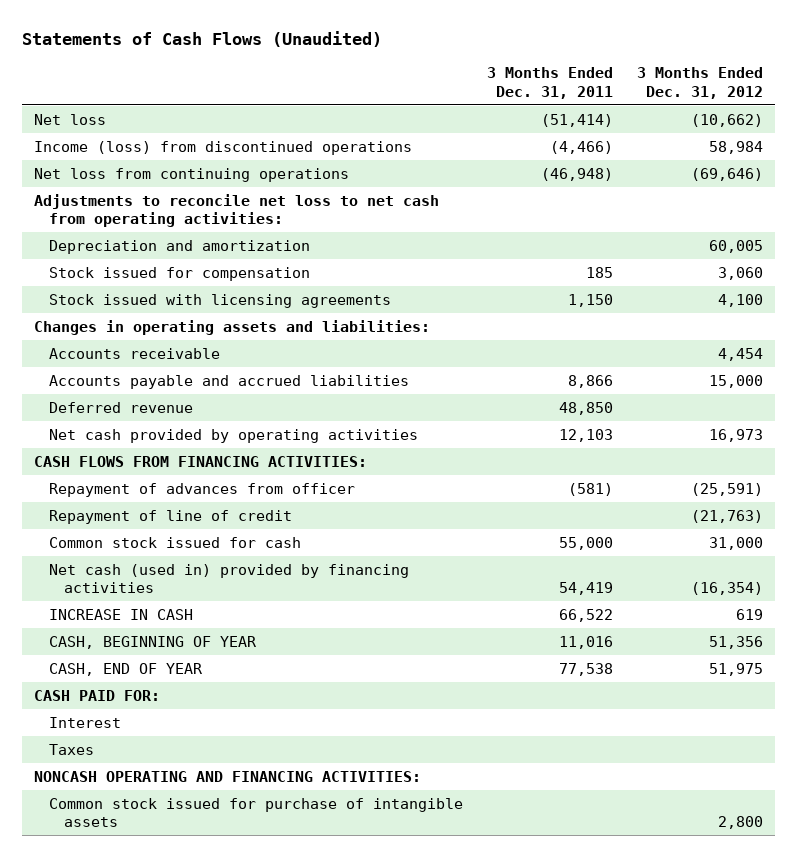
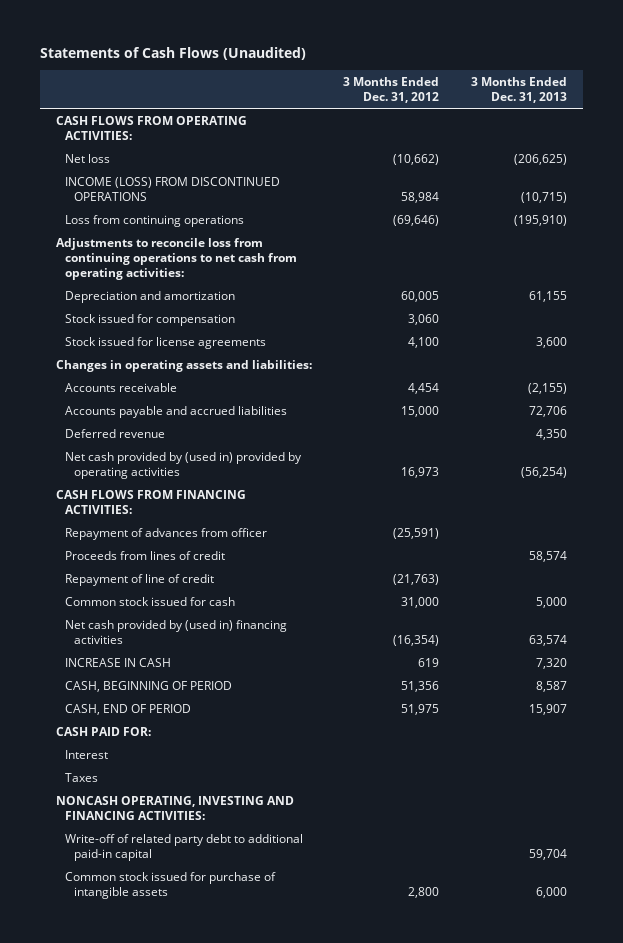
[486,67,613,99] 3 Months Ended Dec. 31, 2011 -> none
none -> [471,76,568,103] 3 Months Ended Dec. 31, 2013
none -> [55,115,247,140] CASH FLOWS FROM OPERATING ACTIVITIES:
[33,140,412,155] Income (loss) from discontinued operations -> [64,176,280,201] INCOME (LOSS) FROM DISCONTINUED OPERATIONS
[33,167,349,182] Net loss from continuing operations -> [64,214,244,227] Loss from continuing operations
[33,193,439,228] Adjustments to reconcile net loss to net cash from operating activities: -> [55,237,297,280] Adjustments to reconcile loss from continuing operations to net cash from operating activities:
[48,293,391,308] Stock issued with licensing agreements -> [64,336,266,349] Stock issued for license agreements
[48,428,418,443] Net cash provided by operating activities -> [64,451,302,479] Net cash provided by (used in) provided by operating activities
none -> [64,550,225,560] Proceeds from lines of credit
[48,563,409,594] Net cash (used in) provided by financing activities -> [64,619,287,644] Net cash provided by (used in) financing activities
[48,635,257,649] CASH, BEGINNING OF YEAR -> [64,680,232,692] CASH, BEGINNING OF PERIOD
[48,662,203,676] CASH, END OF YEAR -> [64,703,191,715] CASH, END OF PERIOD
[33,770,421,782] NONCASH OPERATING AND FINANCING ACTIVITIES: -> [55,795,294,820] NONCASH OPERATING, INVESTING AND FINANCING ACTIVITIES:
none -> [64,833,303,861] Write-off of related party debt to additional paid-in capital

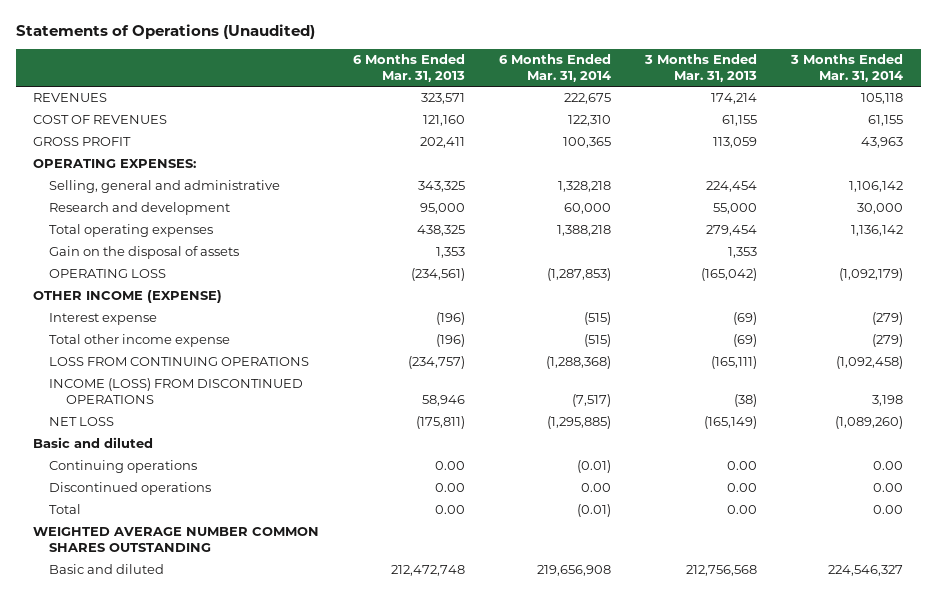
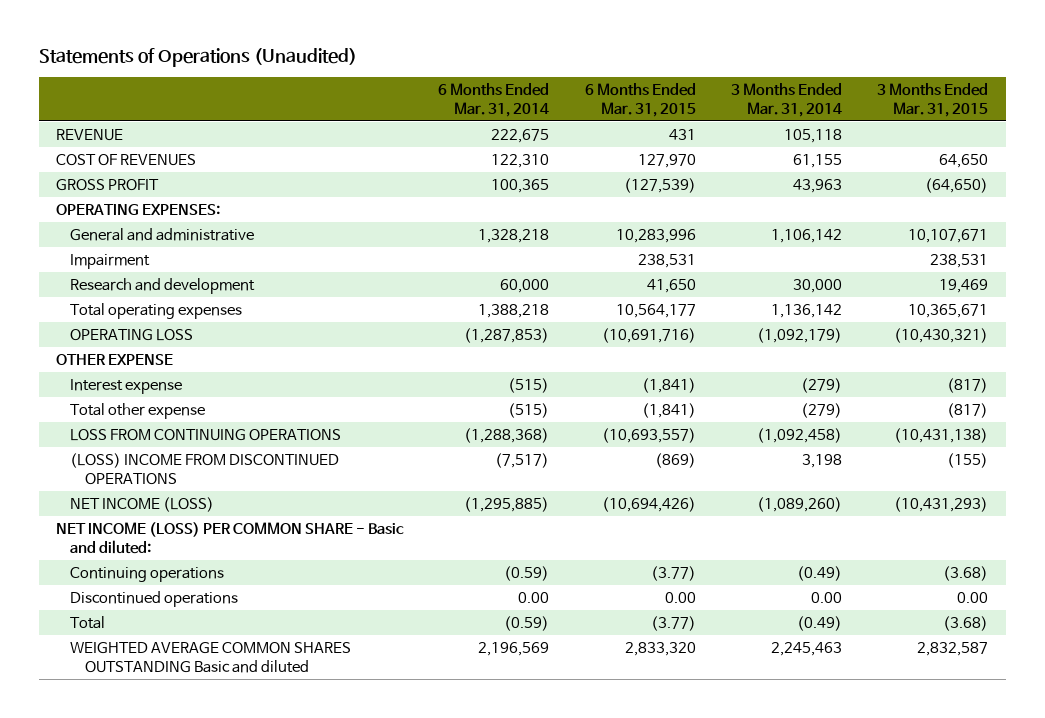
[353,54,466,82] 6 Months Ended Mar. 31, 2013 -> none
[644,54,758,82] 3 Months Ended Mar. 31, 2013 -> none
none -> [584,82,696,117] 6 Months Ended Mar. 31, 2015
none -> [877,82,989,117] 3 Months Ended Mar. 31, 2015
[32,93,107,103] REVENUES -> [56,128,124,141] REVENUE
[49,180,281,194] Selling, general and administrative -> [70,227,255,241] General and administrative
none -> [70,253,151,269] Impairment
[49,246,240,260] Gain on the disposal of assets -> none
[32,290,222,304] OTHER INCOME (EXPENSE) -> [56,353,174,365] OTHER EXPENSE
[49,334,231,348] Total other income expense -> [70,402,206,419] Total other expense
[49,378,304,405] INCOME (LOSS) FROM DISCONTINUED OPERATIONS -> [70,452,340,485] (LOSS) INCOME FROM DISCONTINUED OPERATIONS
[49,417,115,427] NET LOSS -> [70,496,215,512] NET INCOME (LOSS)
[32,437,153,449] Basic and diluted -> [56,521,405,554] NET INCOME (LOSS) PER COMMON SHARE - Basic and diluted:
[577,460,612,474] (0.01) -> [504,565,550,581] (0.59)
[873,461,904,471] 0.00 -> [797,565,843,581] (0.49)
[32,527,319,553] WEIGHTED AVERAGE NUMBER COMMON SHARES OUTSTANDING -> none
[577,504,612,518] (0.01) -> [504,615,550,631] (0.59)
[873,505,904,515] 0.00 -> [797,615,843,631] (0.49)
[49,564,165,575] Basic and diluted -> [70,641,352,673] WEIGHTED AVERAGE COMMON SHARES OUTSTANDING Basic and diluted
[537,565,612,577] 219,656,908 -> [478,641,550,656] 2,196,569
[828,565,904,577] 224,546,327 -> [771,641,843,656] 2,245,463

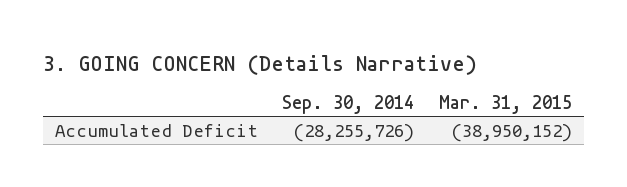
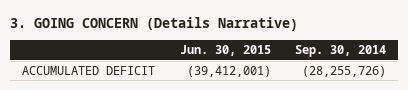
[439,95,573,115] Mar. 31, 2015 -> none
none -> [179,45,271,57] Jun. 30, 2015
[54,123,258,137] Accumulated Deficit -> [22,65,156,75] ACCUMULATED DEFICIT

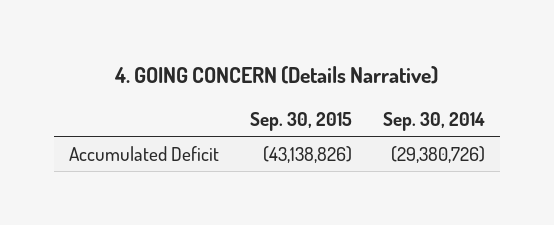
[9,17,298,32] 3. GOING CONCERN (Details Narrative) -> [114,66,439,85] 4. GOING CONCERN (Details Narrative)
[179,45,271,57] Jun. 30, 2015 -> none
none -> [250,112,353,132] Sep. 30, 2015
[22,65,156,75] ACCUMULATED DEFICIT -> [69,146,220,162] Accumulated Deficit
[301,65,386,77] (28,255,726) -> [390,146,485,164] (29,380,726)

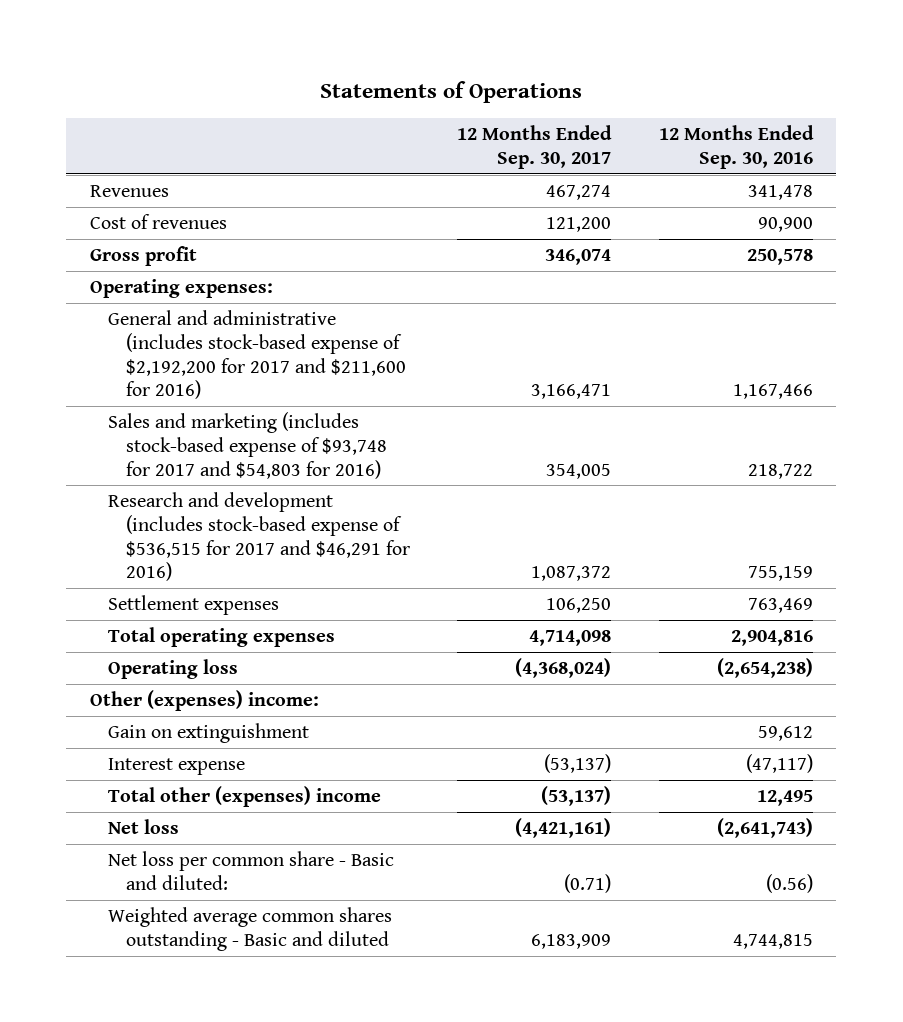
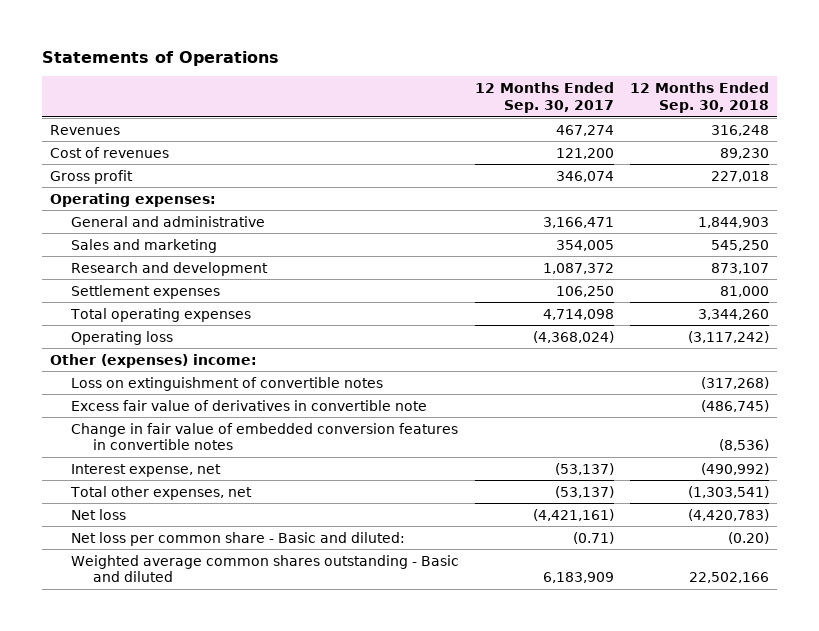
[658,125,814,169] 12 Months Ended Sep. 30, 2016 -> none
none -> [629,81,769,113] 12 Months Ended Sep. 30, 2018
[108,310,407,400] General and administrative (includes stock-based expense of $2,192,200 for 2017 and $211,600 for 2016) -> [71,215,266,227] General and administrative
[108,412,388,479] Sales and marketing (includes stock-based expense of $93,748 for 2017 and $54,803 for 2016) -> [71,238,218,253] Sales and marketing
[108,492,411,582] Research and development (includes stock-based expense of $536,515 for 2017 and $46,291 for 2016) -> [71,261,269,276] Research and development
[108,723,310,744] Gain on extinguishment -> [71,376,384,391] Loss on extinguishment of convertible notes
none -> [71,399,428,411] Excess fair value of derivatives in convertible note
none -> [71,422,459,451] Change in fair value of embedded conversion features in convertible notes
[108,758,246,776] Interest expense -> [71,463,222,477] Interest expense, net
[108,786,382,808] Total other (expenses) income -> [70,485,253,500] Total other expenses, net

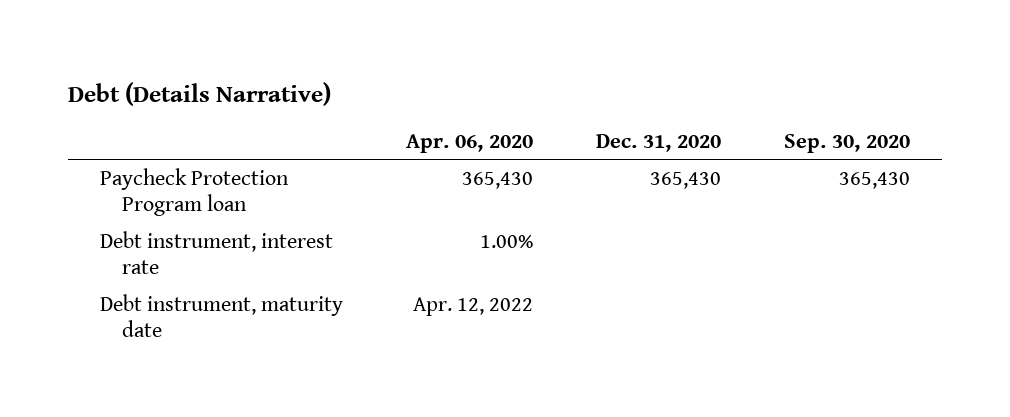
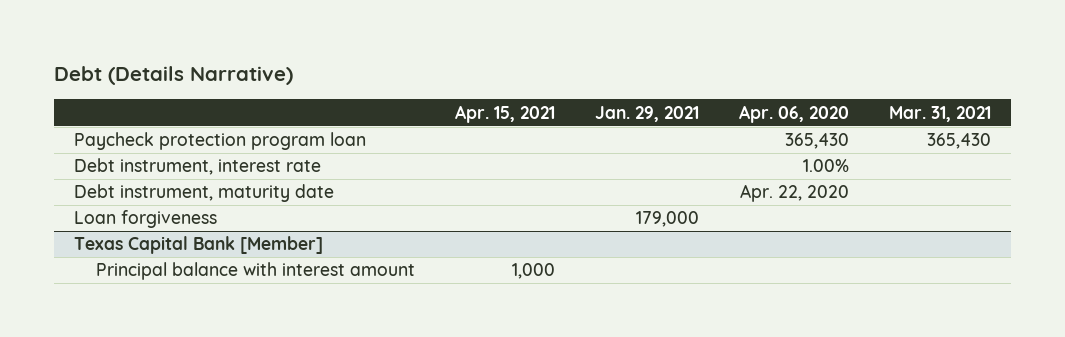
[596,134,722,153] Dec. 31, 2020 -> none
[784,134,911,154] Sep. 30, 2020 -> none
none -> [455,104,556,123] Apr. 15, 2021
none -> [595,105,700,122] Jan. 29, 2021
none -> [889,105,992,122] Mar. 31, 2021
[99,167,289,217] Paycheck Protection Program loan -> [74,132,367,151] Paycheck protection program loan
[413,296,534,316] Apr. 12, 2022 -> [740,184,850,203] Apr. 22, 2020
none -> [74,210,218,229] Loan forgiveness
none -> [74,236,324,255] Texas Capital Bank [Member]
none -> [95,262,415,281] Principal balance with interest amount

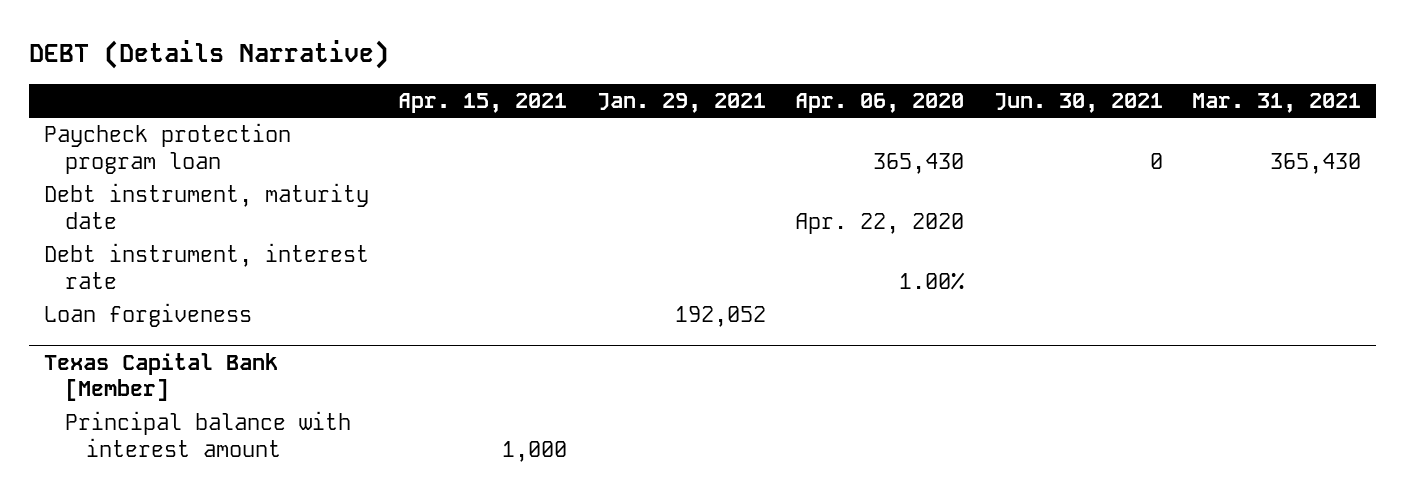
[53,66,293,86] Debt (Details Narrative) -> [29,40,390,70] DEBT (Details Narrative)
none -> [993,92,1163,113] Jun. 30, 2021
[74,158,322,176] Debt instrument, interest rate -> [43,243,369,290] Debt instrument, interest rate
[636,211,700,228] 179,000 -> [674,306,766,328] 192,052

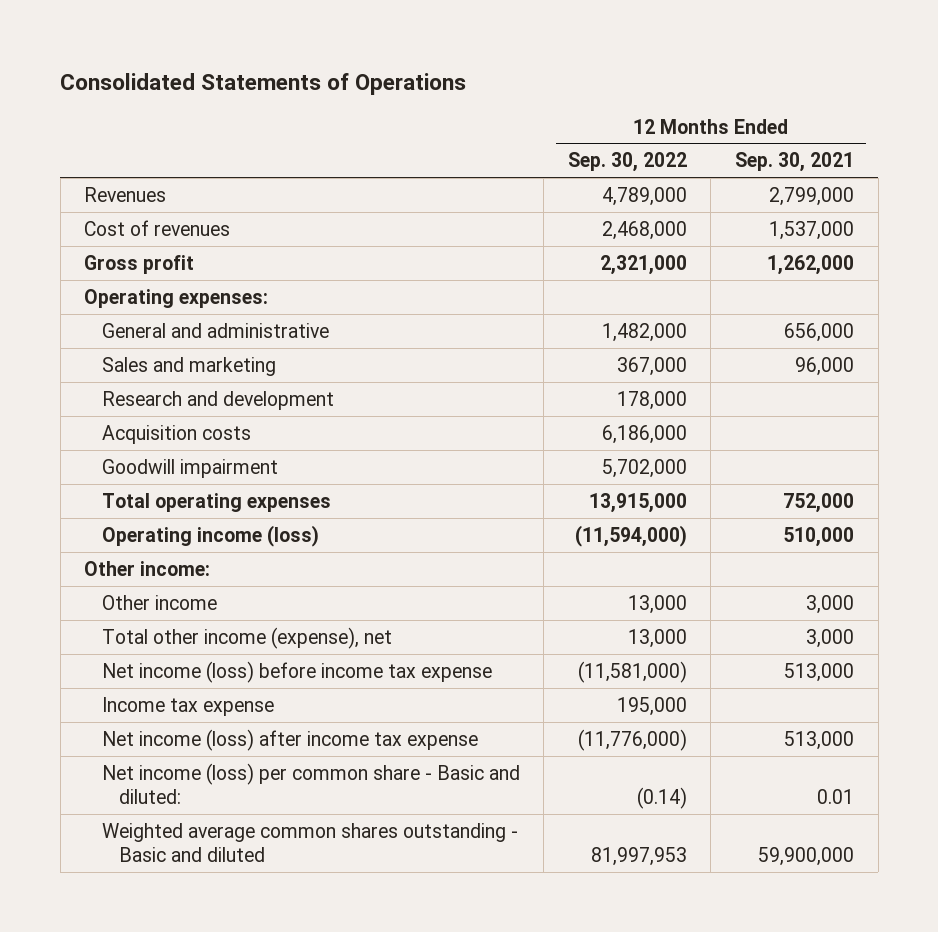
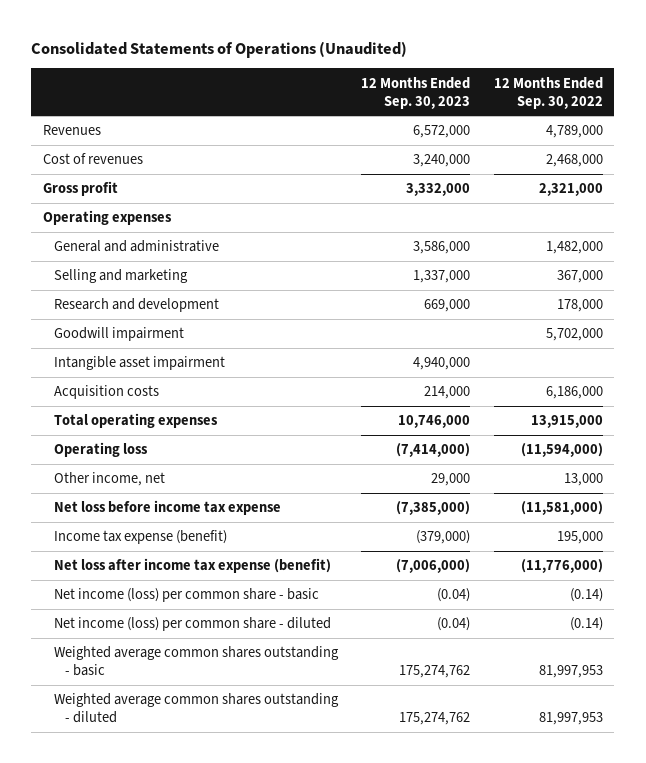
[60,73,467,96] Consolidated Statements of Operations -> [31,40,408,58] Consolidated Statements of Operations (Unaudited)
[735,152,855,173] Sep. 30, 2021 -> none
none -> [361,76,471,109] 12 Months Ended Sep. 30, 2023
[84,288,269,308] Operating expenses: -> [43,210,173,226] Operating expenses
[101,356,276,376] Sales and marketing -> [53,269,188,284] Selling and marketing
none -> [53,356,225,371] Intangible asset impairment
[101,424,251,444] Acquisition costs -> [53,385,159,400] Acquisition costs
[84,560,211,576] Other income: -> none
[101,594,217,610] Other income -> none
[101,524,319,547] Operating income (loss) -> [53,442,148,458] Operating loss
[101,626,392,649] Total other income (expense), net -> [53,472,165,487] Other income, net
[101,660,492,683] Net income (loss) before income tax expense -> [53,500,281,516] Net loss before income tax expense
[101,696,274,716] Income tax expense -> [53,530,227,545] Income tax expense (benefit)
[101,728,478,751] Net income (loss) after income tax expense -> [53,558,331,574] Net loss after income tax expense (benefit)
[101,762,520,804] Net income (loss) per common share - Basic and diluted: -> [53,588,319,603] Net income (loss) per common share - basic
none -> [53,617,331,632] Net income (loss) per common share - diluted
[101,822,518,862] Weighted average common shares outstanding - Basic and diluted -> [53,646,339,677] Weighted average common shares outstanding - basic
none -> [53,693,339,724] Weighted average common shares outstanding - diluted

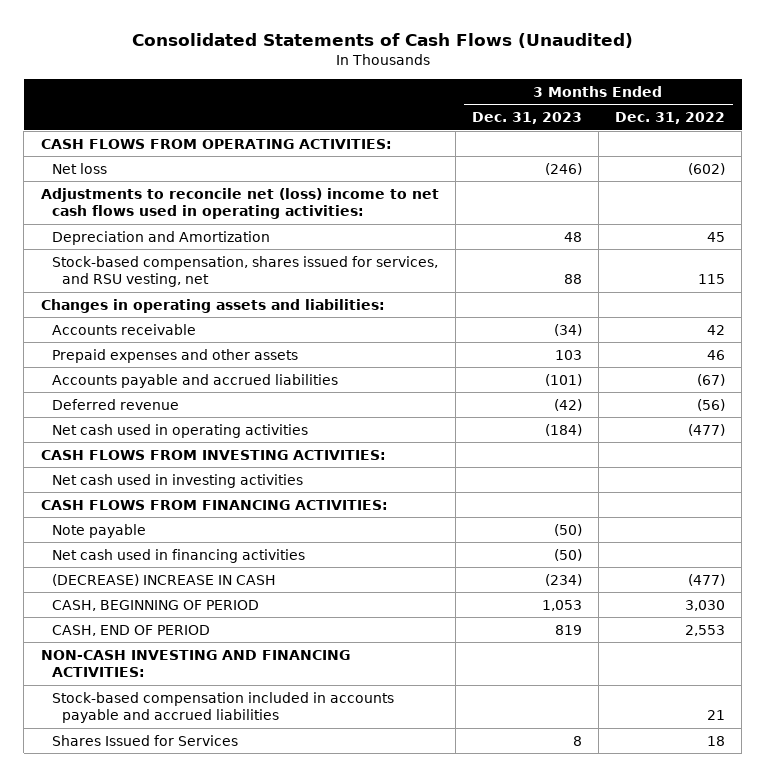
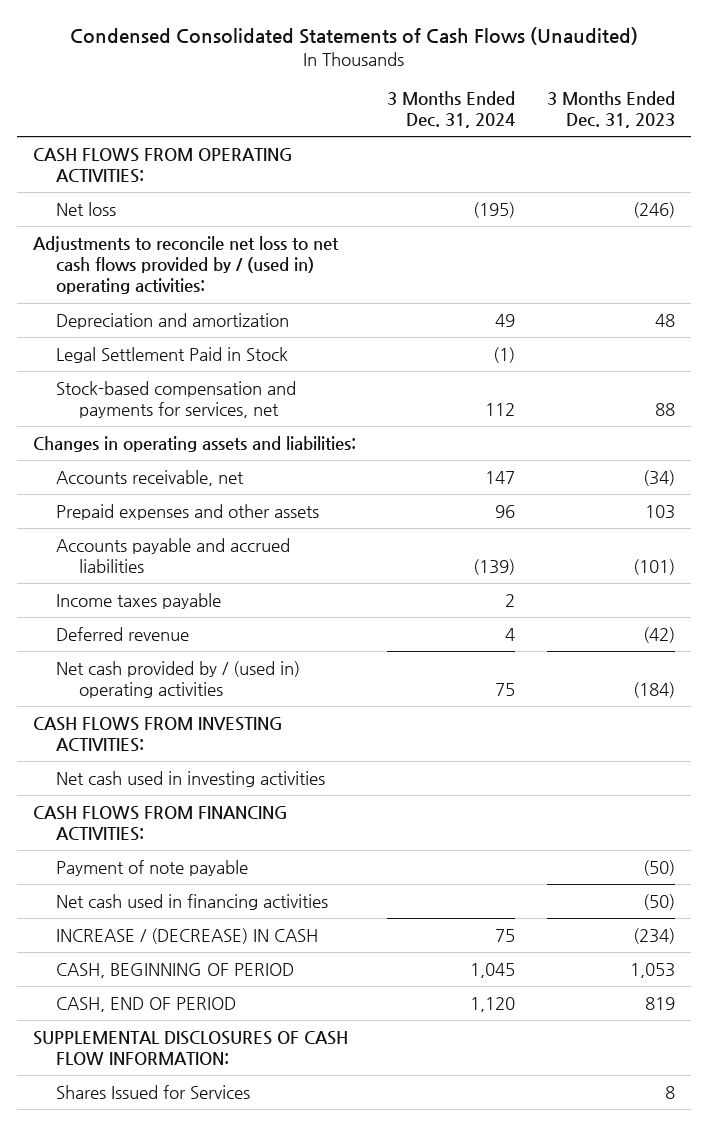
[131,33,633,49] Consolidated Statements of Cash Flows (Unaudited) -> [69,27,638,46] Condensed Consolidated Statements of Cash Flows (Unaudited)
[615,112,726,125] Dec. 31, 2022 -> none
none -> [387,90,516,129] 3 Months Ended Dec. 31, 2024
[40,187,439,220] Adjustments to reconcile net (loss) income to net cash flows used in operating activities: -> [32,235,339,295] Adjustments to reconcile net loss to net cash flows provided by / (used in) operating activities:
[51,230,270,245] Depreciation and Amortization -> [55,312,289,329] Depreciation and amortization
none -> [55,346,288,363] Legal Settlement Paid in Stock
[51,255,438,288] Stock-based compensation, shares issued for services, and RSU vesting, net -> [55,380,296,419] Stock-based compensation and payments for services, net
[51,323,196,335] Accounts receivable -> [55,469,244,486] Accounts receivable, net
none -> [55,592,221,609] Income taxes payable
[51,423,308,438] Net cash used in operating activities -> [55,660,300,699] Net cash provided by / (used in) operating activities
[51,523,146,538] Note payable -> [55,859,248,876] Payment of note payable
[51,573,276,586] (DECREASE) INCREASE IN CASH -> [55,927,318,944] INCREASE / (DECREASE) IN CASH
[40,649,350,678] NON-CASH INVESTING AND FINANCING ACTIVITIES: -> none
[51,691,394,724] Stock-based compensation included in accounts payable and accrued liabilities -> none
none -> [32,1030,348,1066] SUPPLEMENTAL DISCLOSURES OF CASH FLOW INFORMATION:

